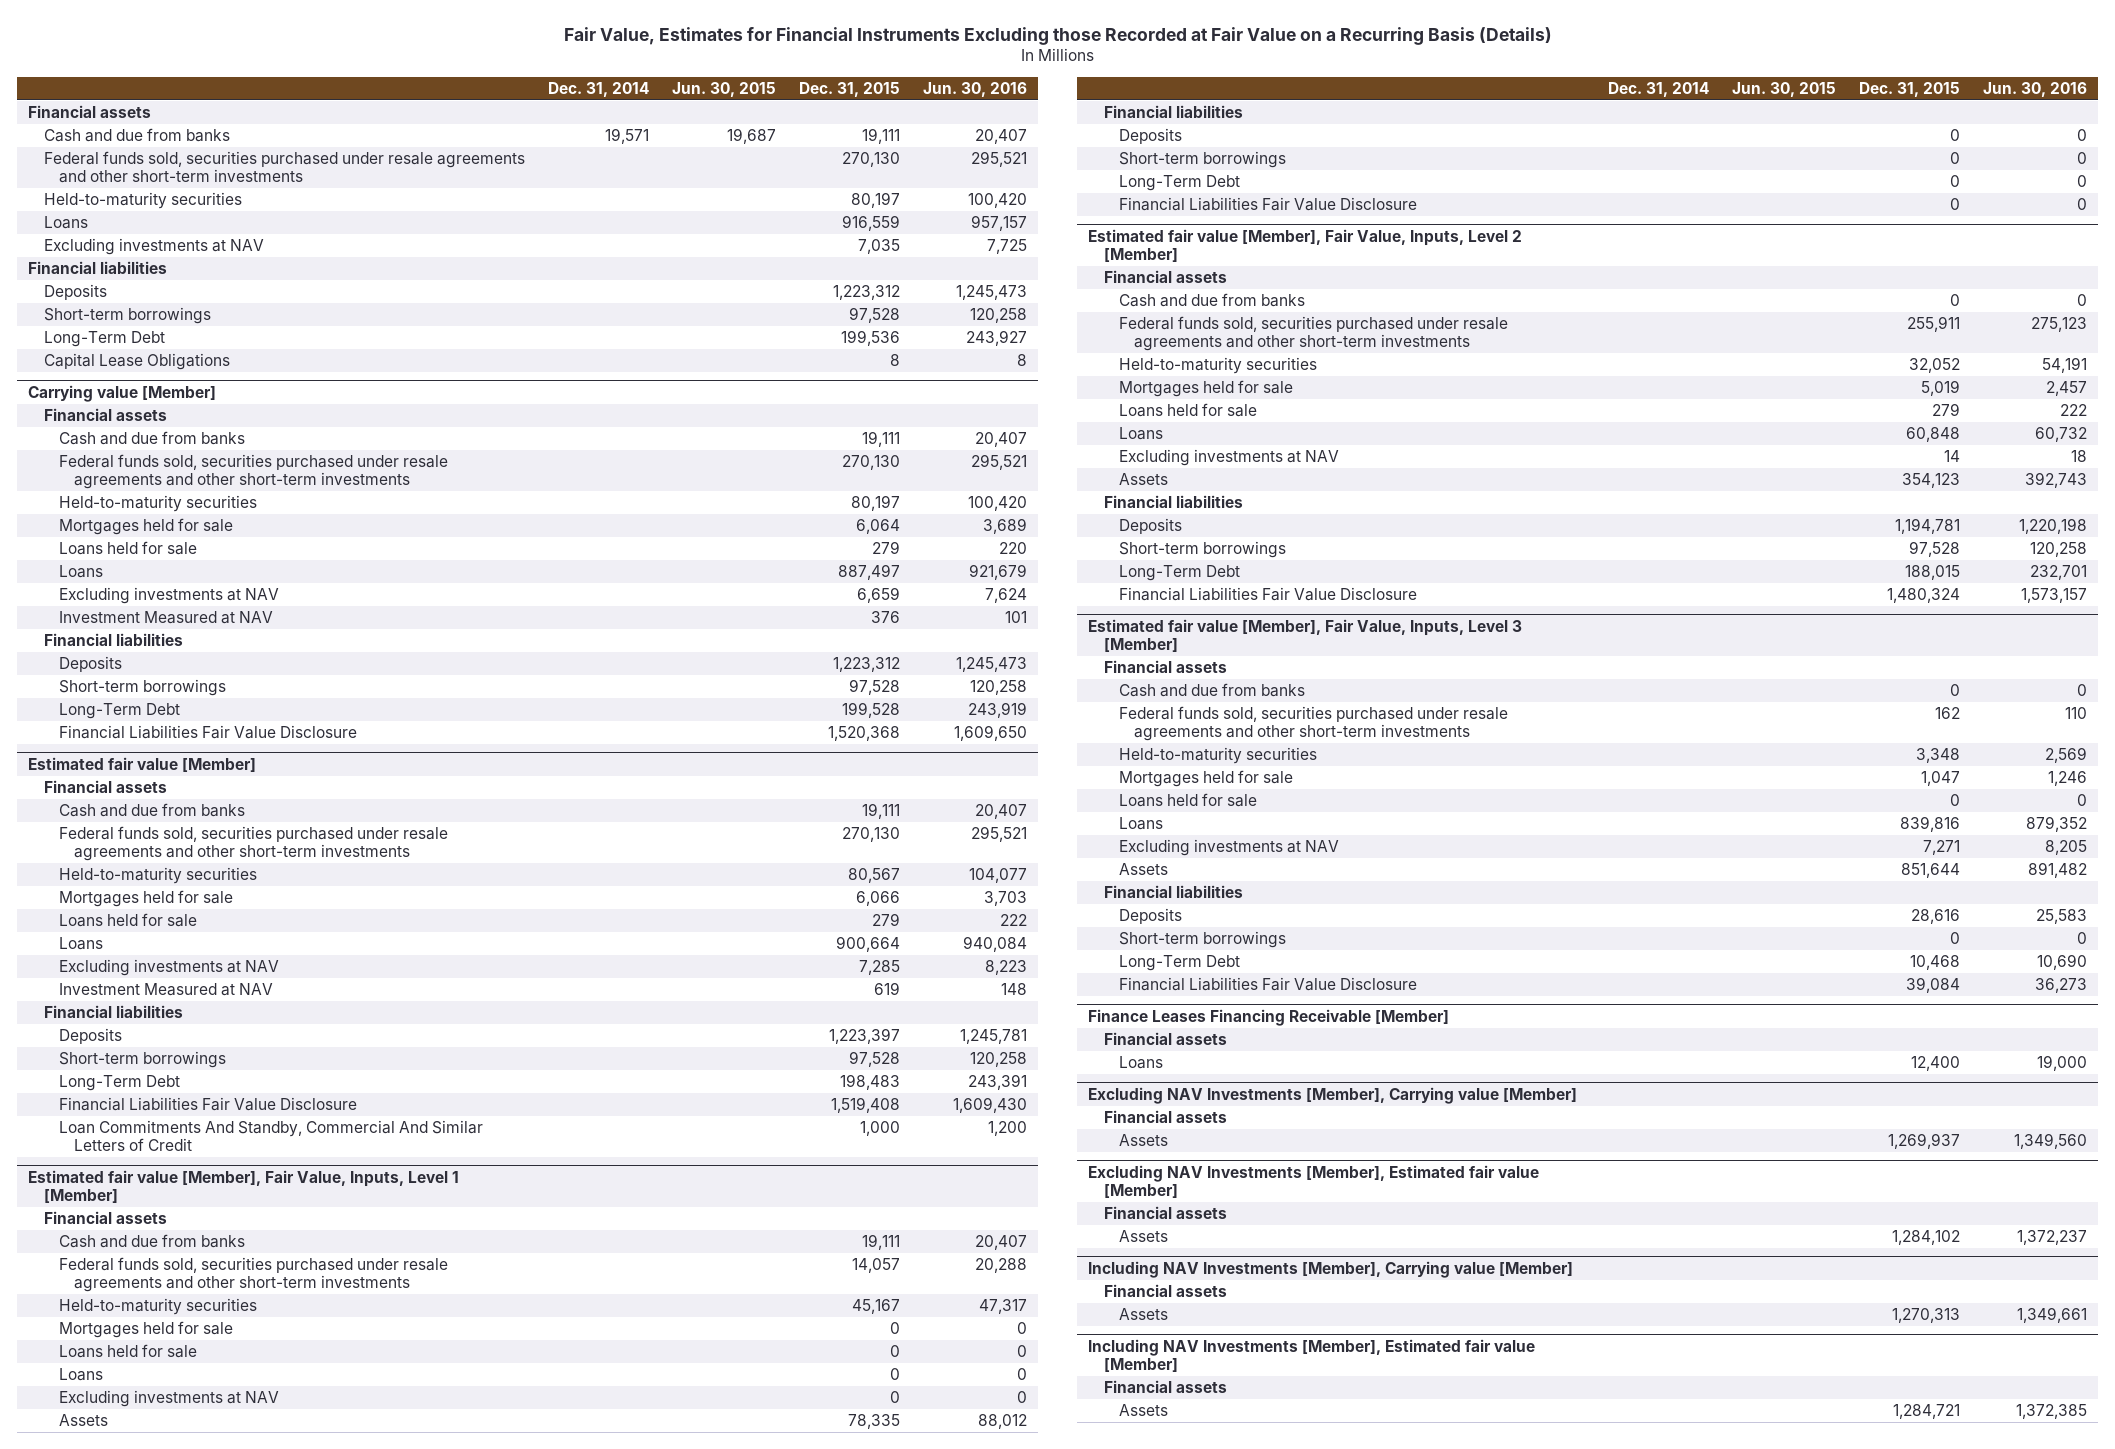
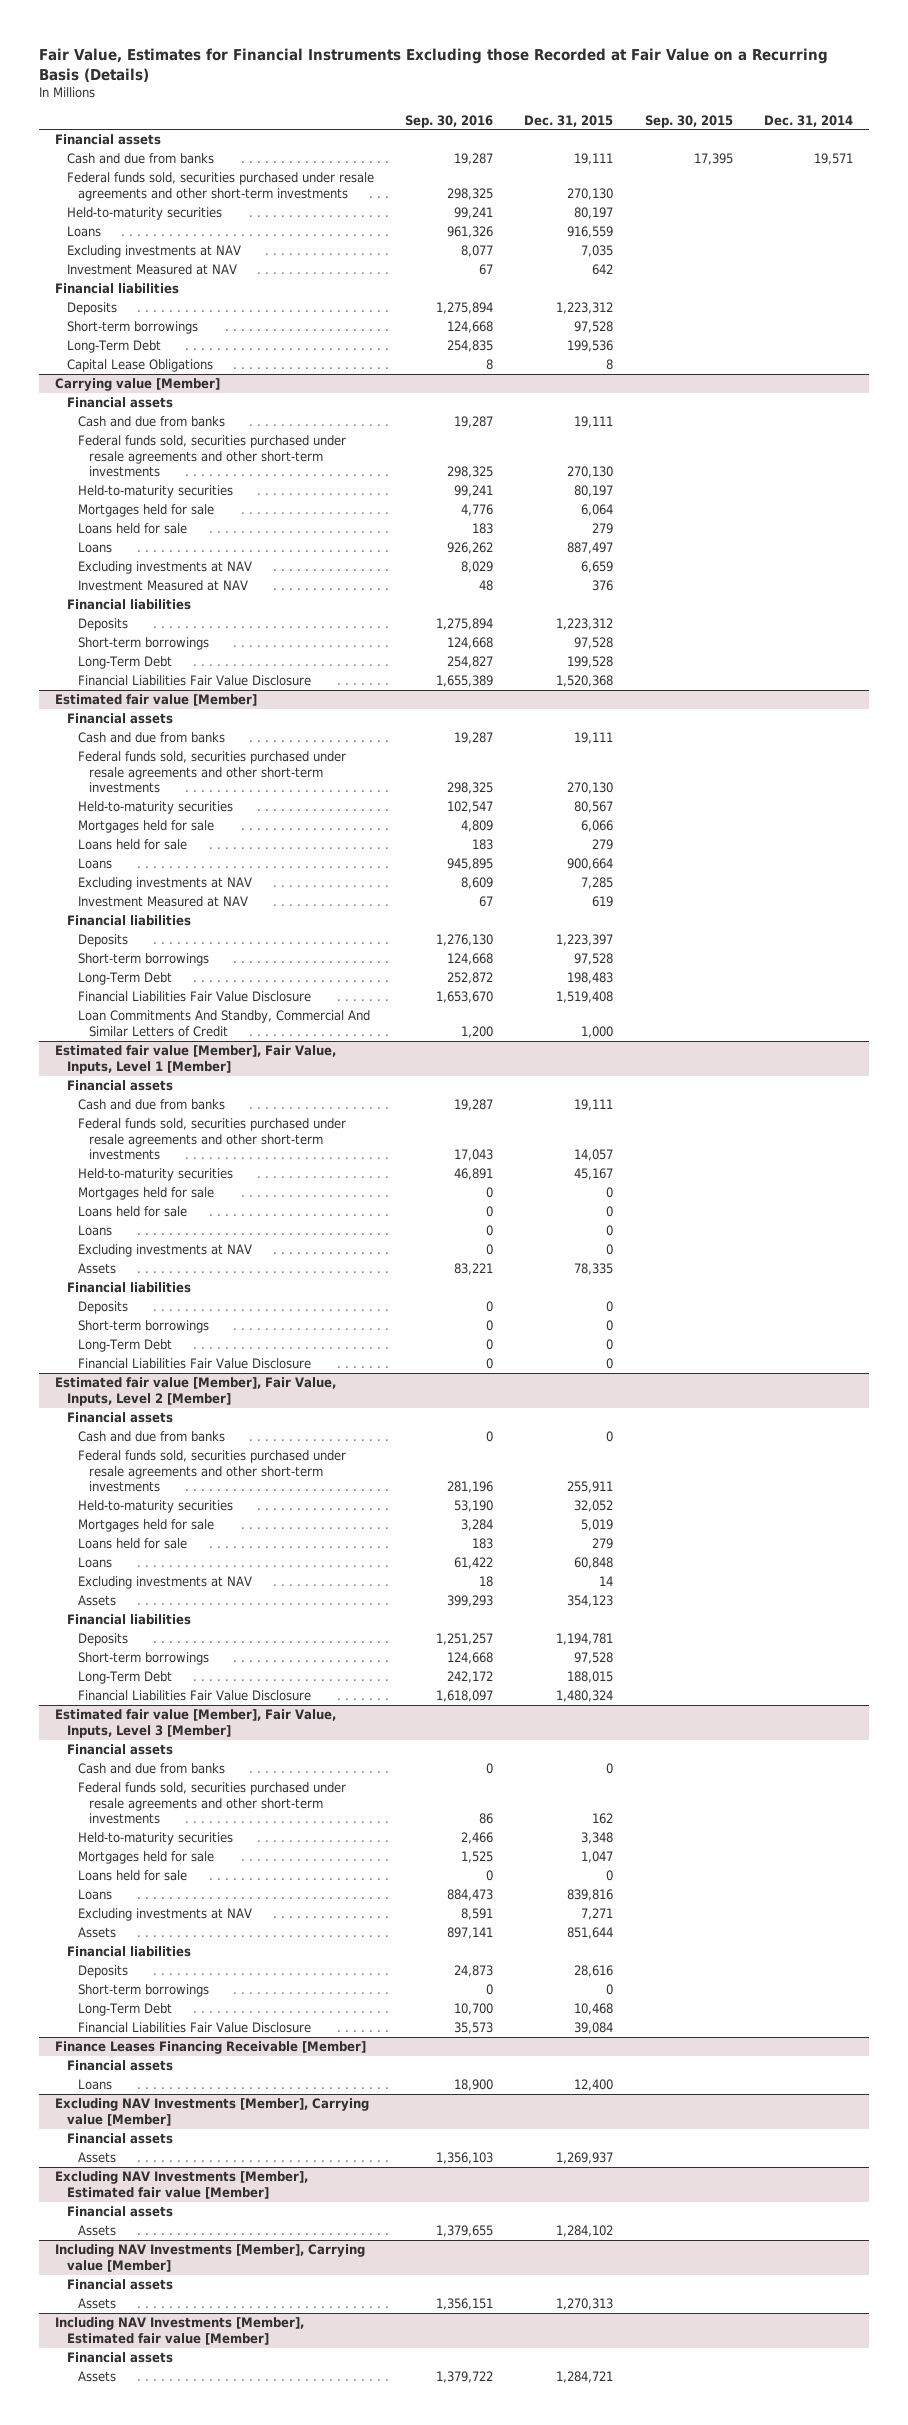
[671,81,776,97] Jun. 30, 2015 -> none
[922,81,1027,97] Jun. 30, 2016 -> none
none -> [404,114,493,128] Sep. 30, 2016
none -> [644,114,733,128] Sep. 30, 2015
none -> [66,264,237,276] Investment Measured at NAV

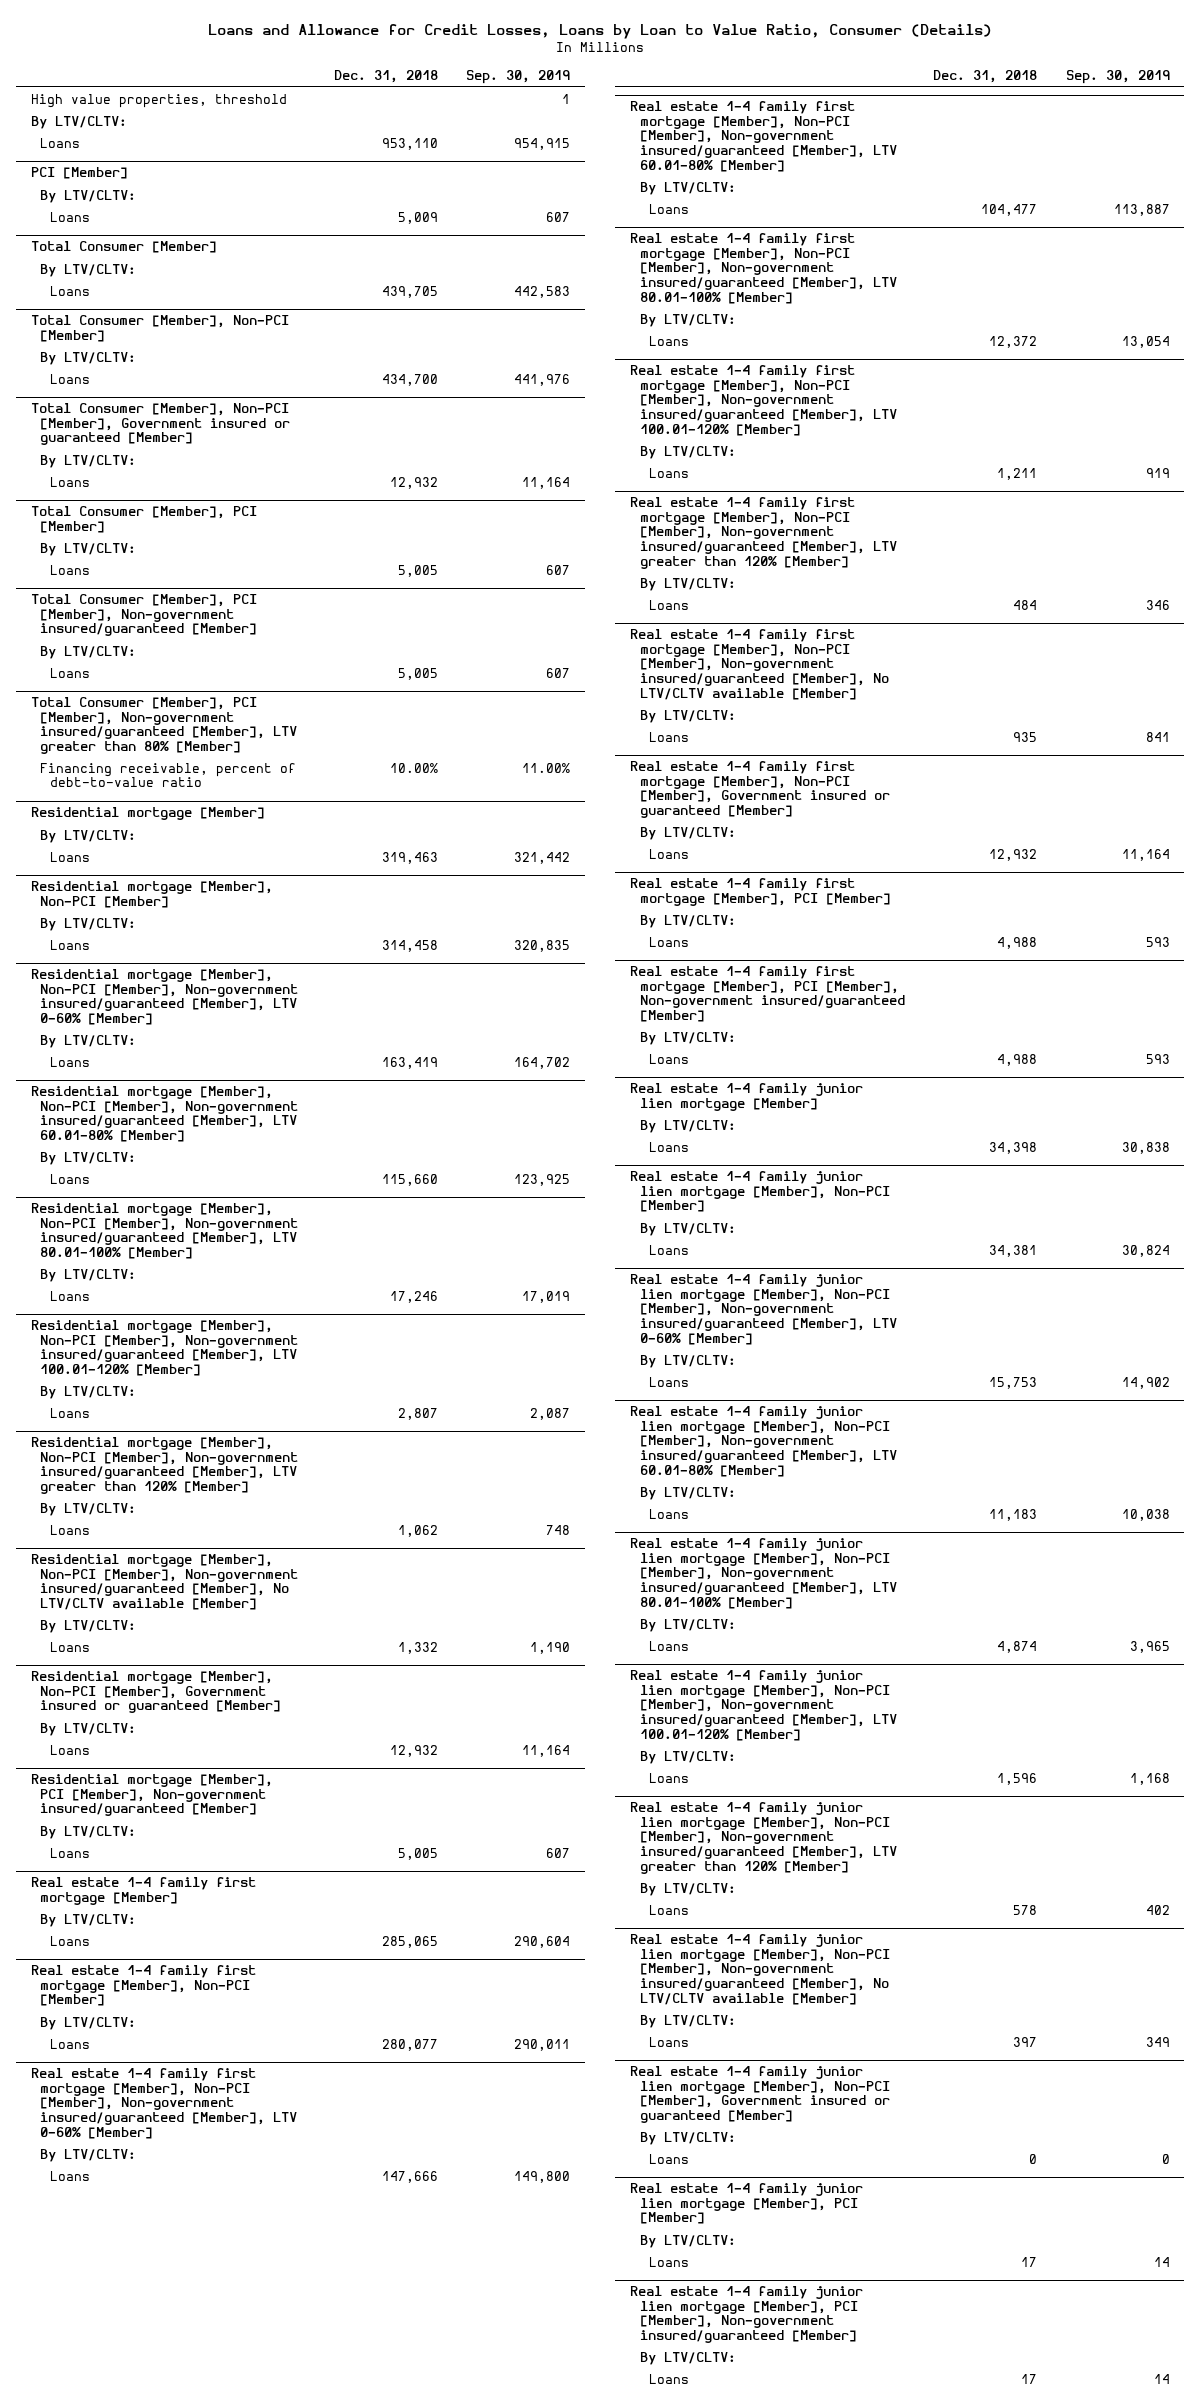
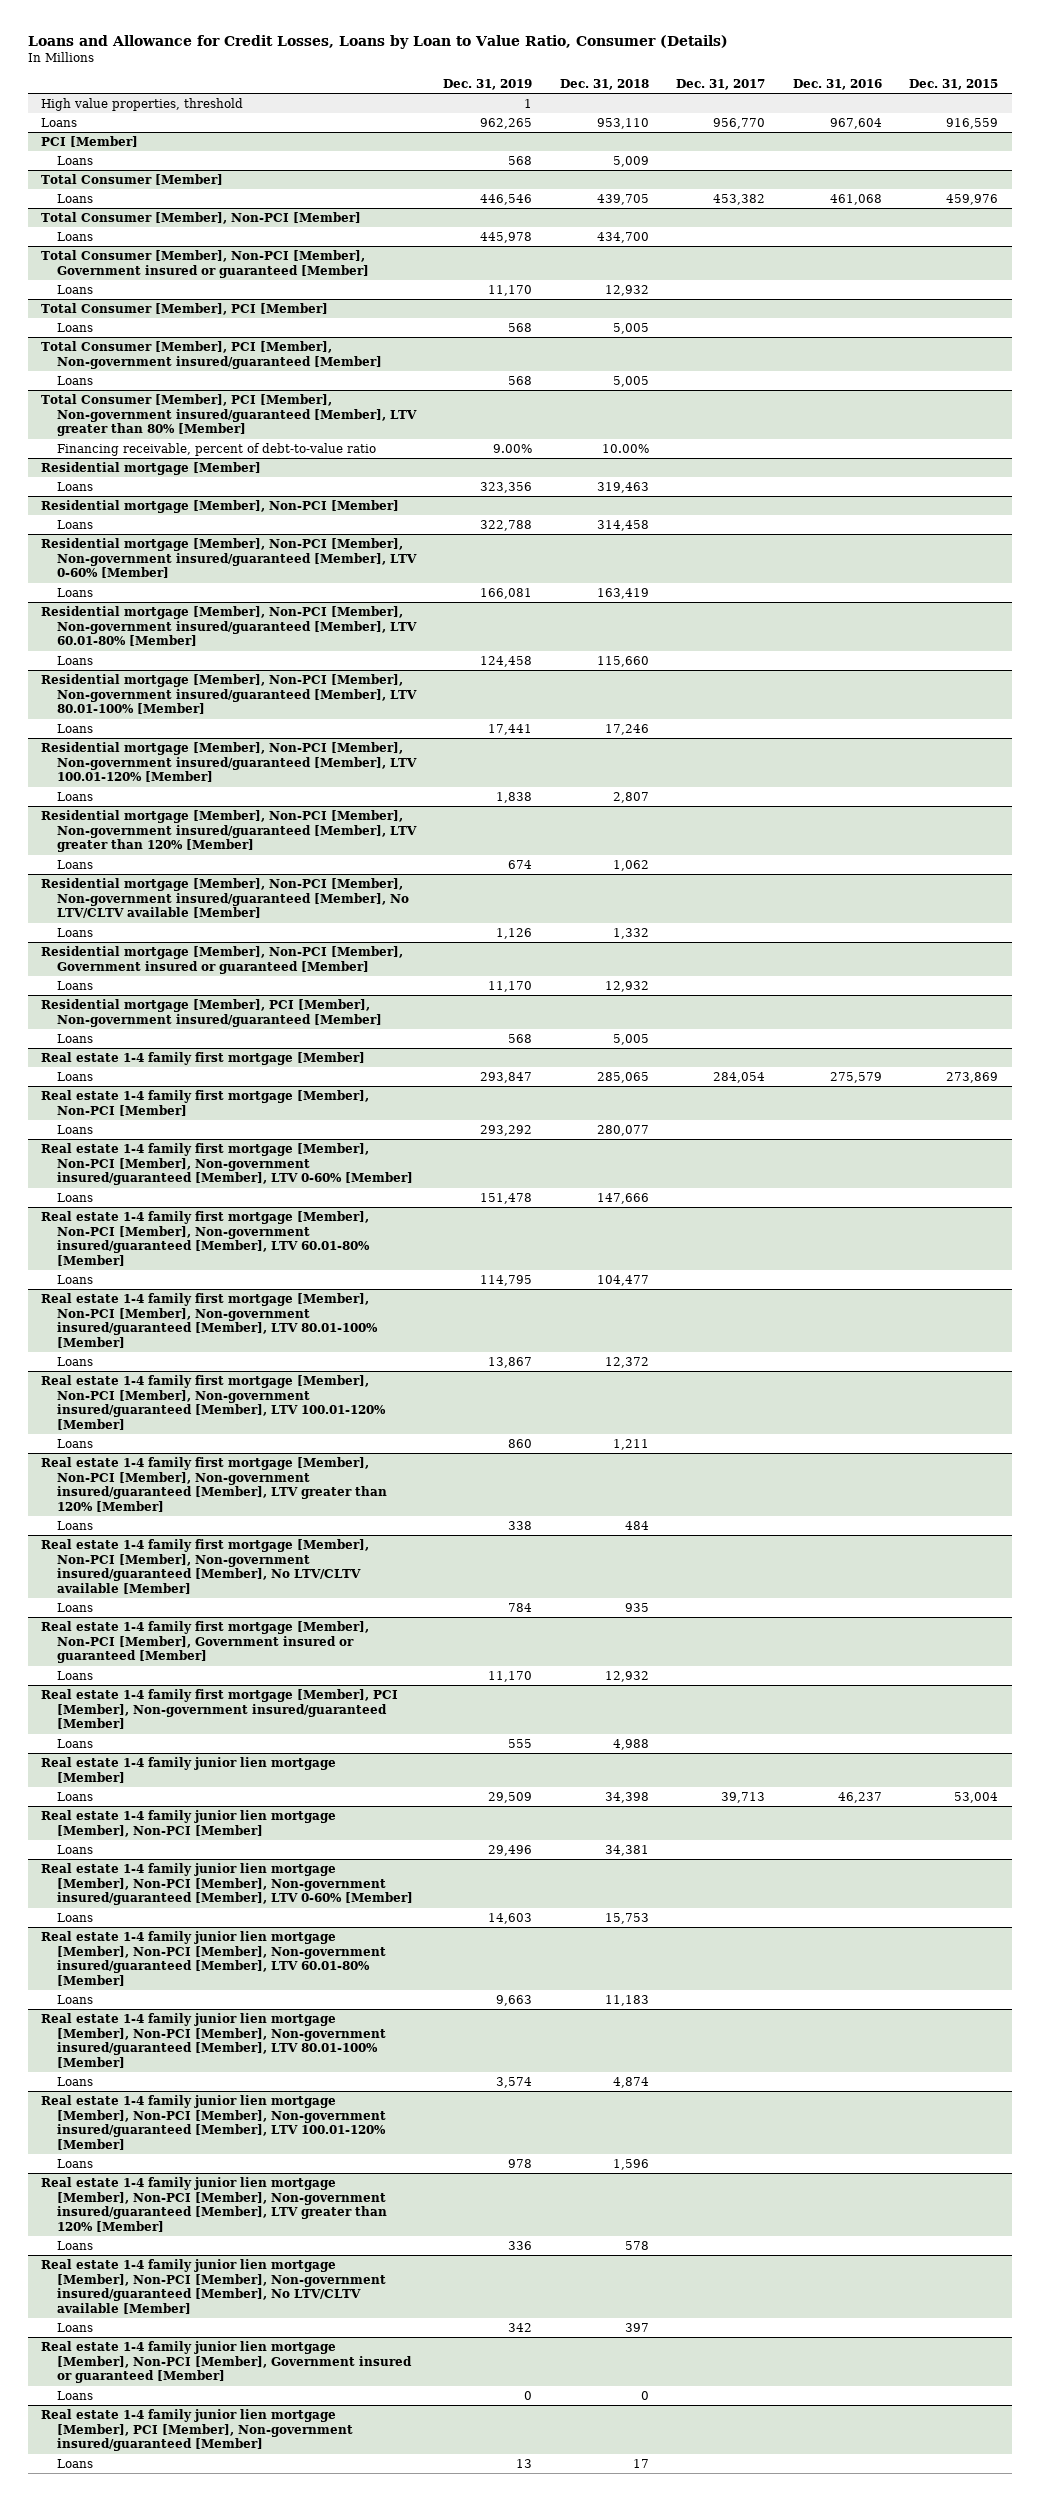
[466,70,571,85] Sep. 30, 2019 -> none
none -> [443,78,533,90] Dec. 31, 2019
none -> [676,78,766,90] Dec. 31, 2017
none -> [792,78,882,90] Dec. 31, 2016
none -> [909,78,999,90] Dec. 31, 2015
[30,115,127,129] By LTV/CLTV: -> none
[40,189,137,203] By LTV/CLTV: -> none
[40,263,137,277] By LTV/CLTV: -> none
[40,351,137,365] By LTV/CLTV: -> none
[40,454,137,468] By LTV/CLTV: -> none
[40,542,137,556] By LTV/CLTV: -> none
[40,645,137,659] By LTV/CLTV: -> none
[40,829,137,843] By LTV/CLTV: -> none
[40,917,137,931] By LTV/CLTV: -> none
[40,1034,137,1048] By LTV/CLTV: -> none
[40,1151,137,1165] By LTV/CLTV: -> none
[40,1268,137,1282] By LTV/CLTV: -> none
[40,1385,137,1399] By LTV/CLTV: -> none
[40,1502,137,1516] By LTV/CLTV: -> none
[40,1619,137,1633] By LTV/CLTV: -> none
[40,1722,137,1736] By LTV/CLTV: -> none
[40,1825,137,1839] By LTV/CLTV: -> none
[40,1913,137,1927] By LTV/CLTV: -> none
[40,2016,137,2030] By LTV/CLTV: -> none
[40,2148,137,2162] By LTV/CLTV: -> none
[639,181,736,195] By LTV/CLTV: -> none
[639,313,736,327] By LTV/CLTV: -> none
[639,445,736,459] By LTV/CLTV: -> none
[639,577,736,591] By LTV/CLTV: -> none
[639,709,736,723] By LTV/CLTV: -> none
[639,826,736,840] By LTV/CLTV: -> none
[629,878,891,906] Real estate 1-4 family first mortgage [Member], PCI [Member] -> none
[639,914,736,928] By LTV/CLTV: -> none
[649,936,690,947] Loans -> none
[639,1031,736,1045] By LTV/CLTV: -> none
[639,1119,736,1133] By LTV/CLTV: -> none
[639,1222,736,1236] By LTV/CLTV: -> none
[639,1354,736,1368] By LTV/CLTV: -> none
[639,1486,736,1500] By LTV/CLTV: -> none
[639,1618,736,1632] By LTV/CLTV: -> none
[639,1750,736,1764] By LTV/CLTV: -> none
[639,1882,736,1896] By LTV/CLTV: -> none
[639,2014,736,2028] By LTV/CLTV: -> none
[639,2131,736,2145] By LTV/CLTV: -> none
[629,2183,863,2225] Real estate 1-4 family junior lien mortgage [Member], PCI [Member] -> none
[639,2234,736,2248] By LTV/CLTV: -> none
[649,2256,690,2267] Loans -> none
[639,2351,736,2365] By LTV/CLTV: -> none

